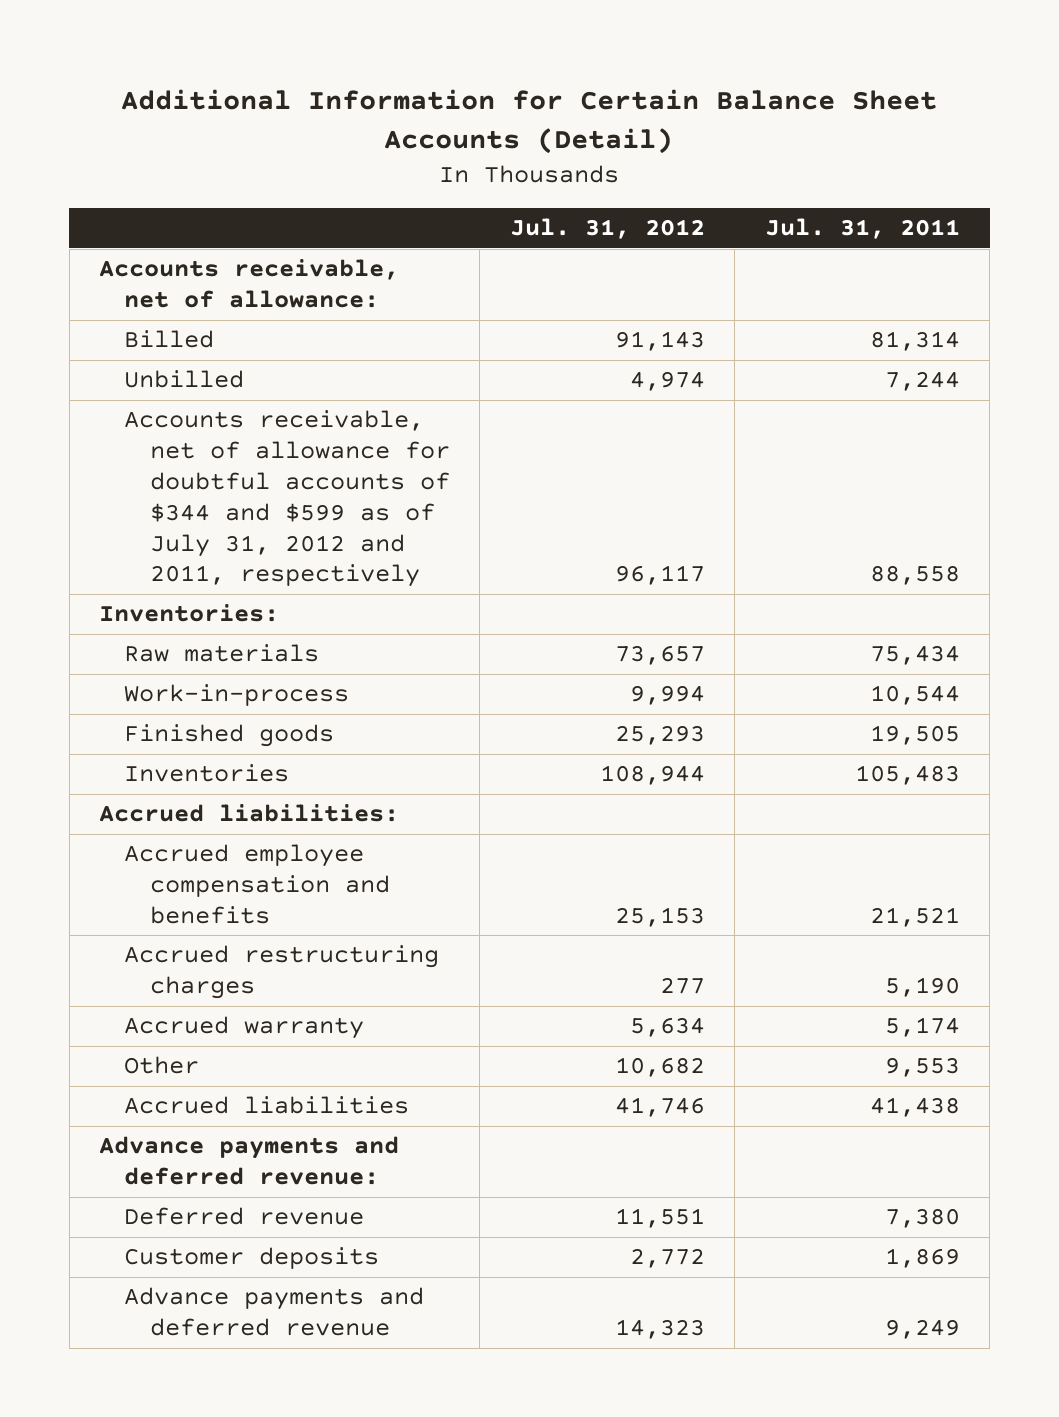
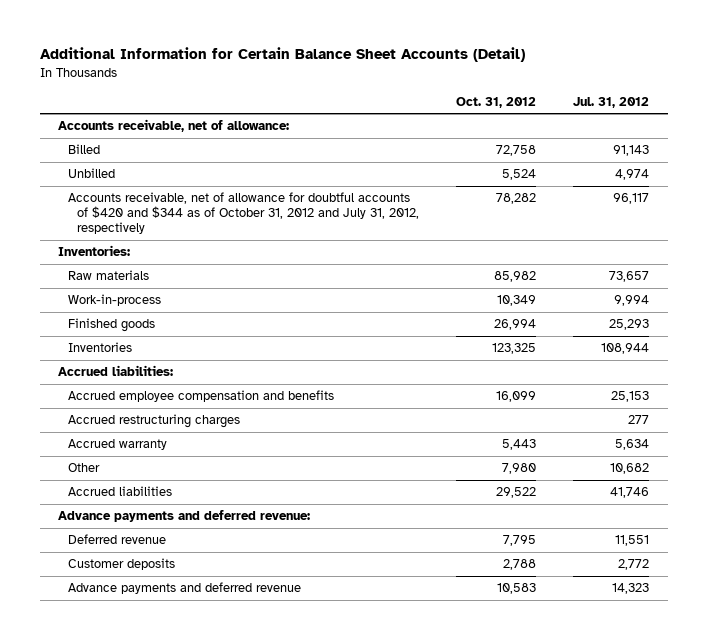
[764,218,960,240] Jul. 31, 2011 -> none
none -> [456,96,537,108] Oct. 31, 2012
[124,410,450,588] Accounts receivable, net of allowance for doubtful accounts of $344 and $599 as of July 31, 2012 and 2011, respectively -> [67,192,420,235] Accounts receivable, net of allowance for doubtful accounts of $420 and $344 as of October 31, 2012 and July 31, 2012, respectively

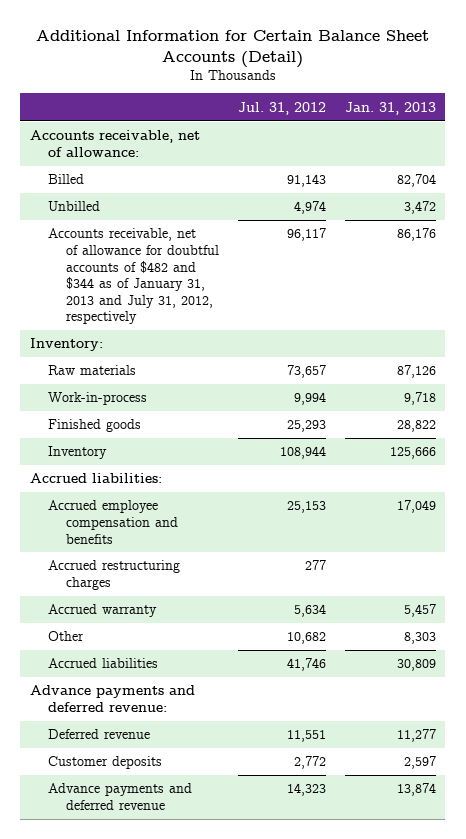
[456,96,537,108] Oct. 31, 2012 -> none
none -> [344,101,436,115] Jan. 31, 2013
[67,192,420,235] Accounts receivable, net of allowance for doubtful accounts of $420 and $344 as of October 31, 2012 and July 31, 2012, respectively -> [47,228,219,325] Accounts receivable, net of allowance for doubtful accounts of $482 and $344 as of January 31, 2013 and July 31, 2012, respectively
[58,245,131,257] Inventories: -> [29,338,103,352] Inventory:
[67,342,132,353] Inventories -> [47,446,107,460] Inventory

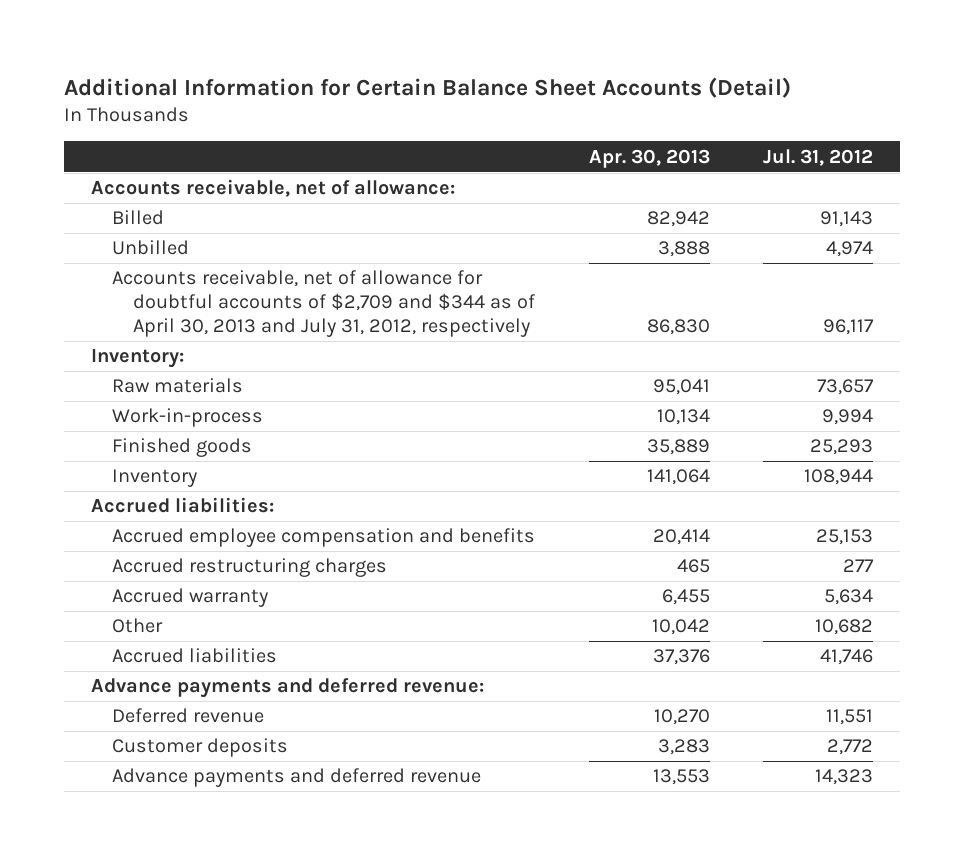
[344,101,436,115] Jan. 31, 2013 -> none
none -> [588,148,710,168] Apr. 30, 2013
[47,228,219,325] Accounts receivable, net of allowance for doubtful accounts of $482 and $344 as of January 31, 2013 and July 31, 2012, respectively -> [111,270,535,338] Accounts receivable, net of allowance for doubtful accounts of $2,709 and $344 as of April 30, 2013 and July 31, 2012, respectively

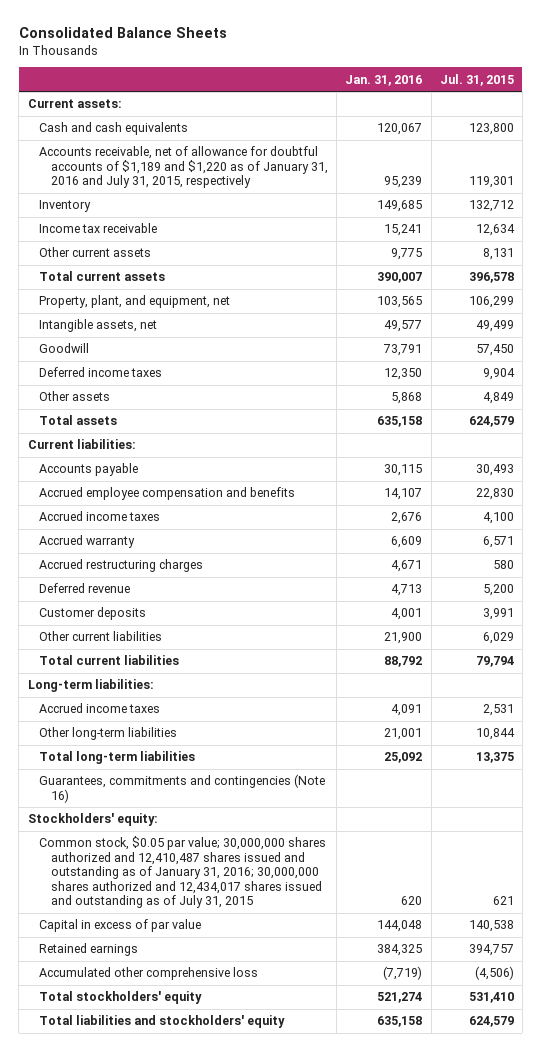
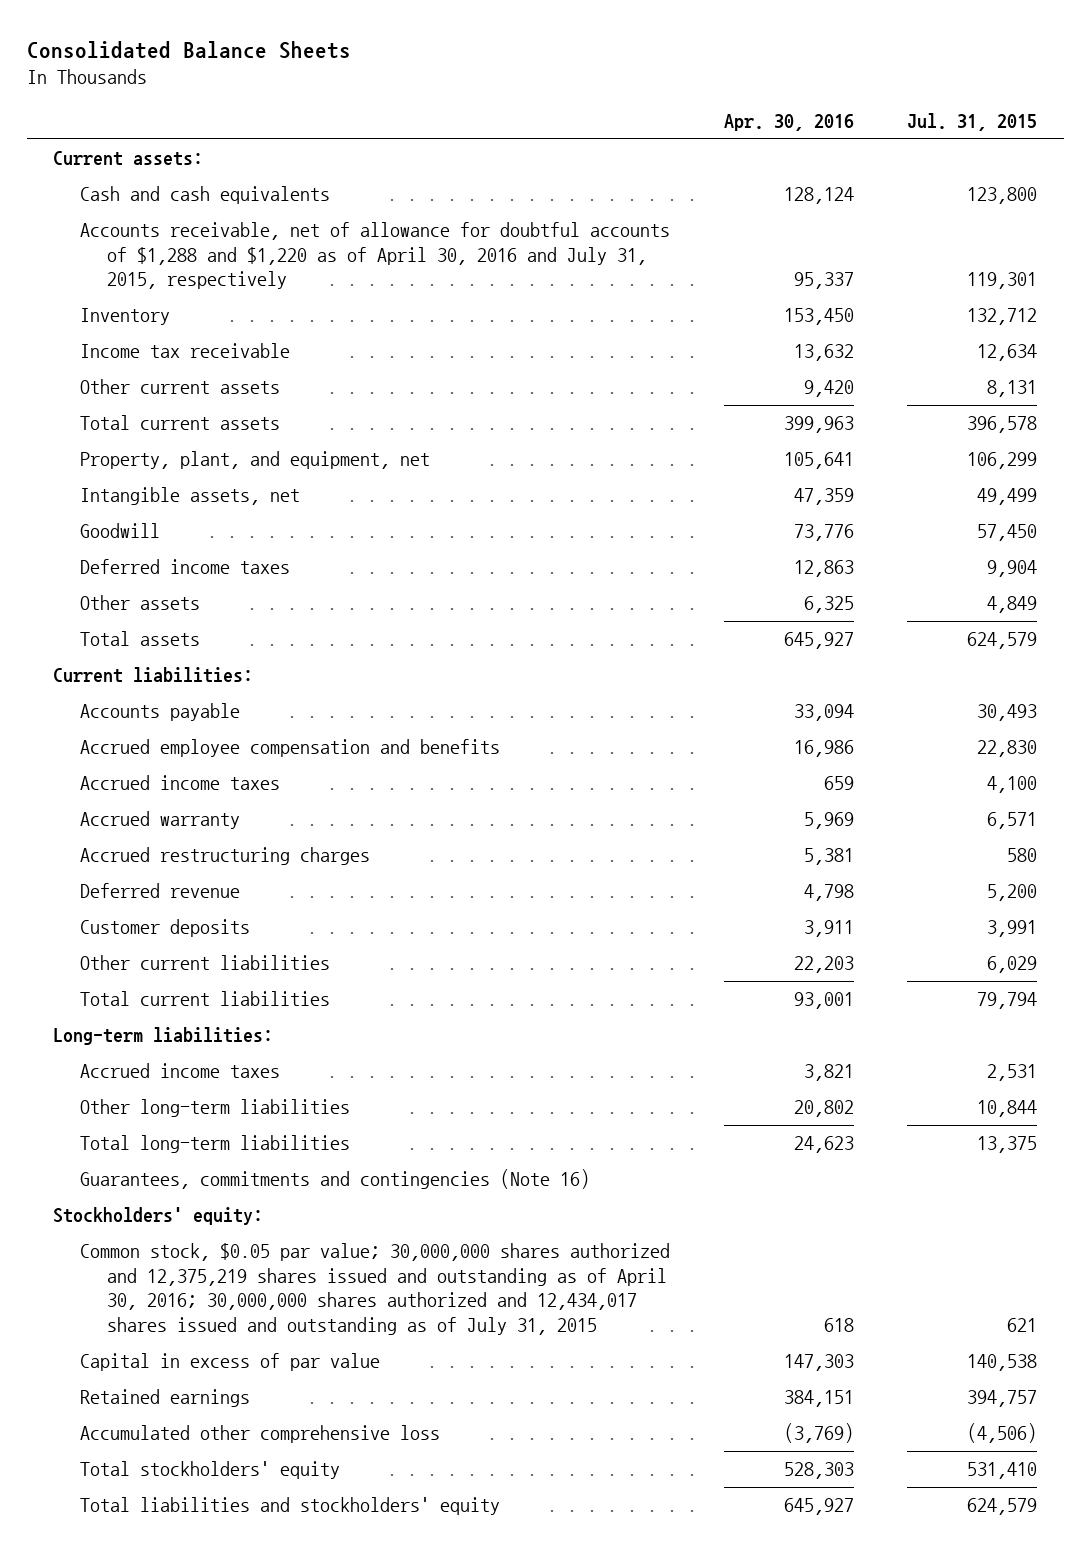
[345,74,423,86] Jan. 31, 2016 -> none
none -> [723,113,854,131] Apr. 30, 2016
[39,146,329,189] Accounts receivable, net of allowance for doubtful accounts of $1,189 and $1,220 as of January 31, 2016 and July 31, 2015, respectively -> [80,222,671,290] Accounts receivable, net of allowance for doubtful accounts of $1,288 and $1,220 as of April 30, 2016 and July 31, 2015, respectively
[39,836,327,909] Common stock, $0.05 par value; 30,000,000 shares authorized and 12,410,487 shares issued and outstanding as of January 31, 2016; 30,000,000 shares authorized and 12,434,017 shares issued and outstanding as of July 31, 2015 -> [80,1243,671,1335] Common stock, $0.05 par value; 30,000,000 shares authorized and 12,375,219 shares issued and outstanding as of April 30, 2016; 30,000,000 shares authorized and 12,434,017 shares issued and outstanding as of July 31, 2015

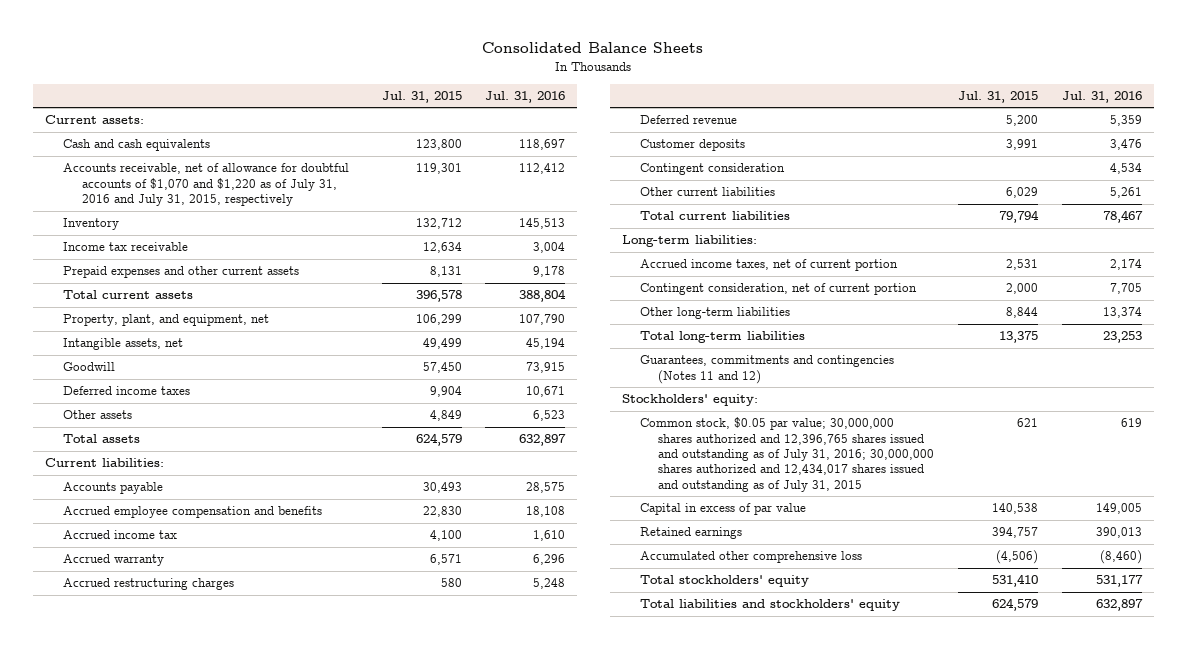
[723,113,854,131] Apr. 30, 2016 -> none
none -> [485,90,566,103] Jul. 31, 2016
[80,222,671,290] Accounts receivable, net of allowance for doubtful accounts of $1,288 and $1,220 as of April 30, 2016 and July 31, 2015, respectively -> [63,163,350,207] Accounts receivable, net of allowance for doubtful accounts of $1,070 and $1,220 as of July 31, 2016 and July 31, 2015, respectively
[80,379,281,395] Other current assets -> [63,266,300,279] Prepaid expenses and other current assets
[80,775,281,791] Accrued income taxes -> [63,530,178,540] Accrued income tax
none -> [639,163,785,176] Contingent consideration
[80,1063,281,1079] Accrued income taxes -> [639,259,898,272] Accrued income taxes, net of current portion
none -> [639,283,917,296] Contingent consideration, net of current portion
[976,1100,1037,1118] 10,844 -> [1005,307,1038,319] 8,844
[80,1169,591,1190] Guarantees, commitments and contingencies (Note 16) -> [639,355,894,384] Guarantees, commitments and contingencies (Notes 11 and 12)
[80,1243,671,1335] Common stock, $0.05 par value; 30,000,000 shares authorized and 12,375,219 shares issued and outstanding as of April 30, 2016; 30,000,000 shares authorized and 12,434,017 shares issued and outstanding as of July 31, 2015 -> [639,417,935,492] Common stock, $0.05 par value; 30,000,000 shares authorized and 12,396,765 shares issued and outstanding as of July 31, 2016; 30,000,000 shares authorized and 12,434,017 shares issued and outstanding as of July 31, 2015

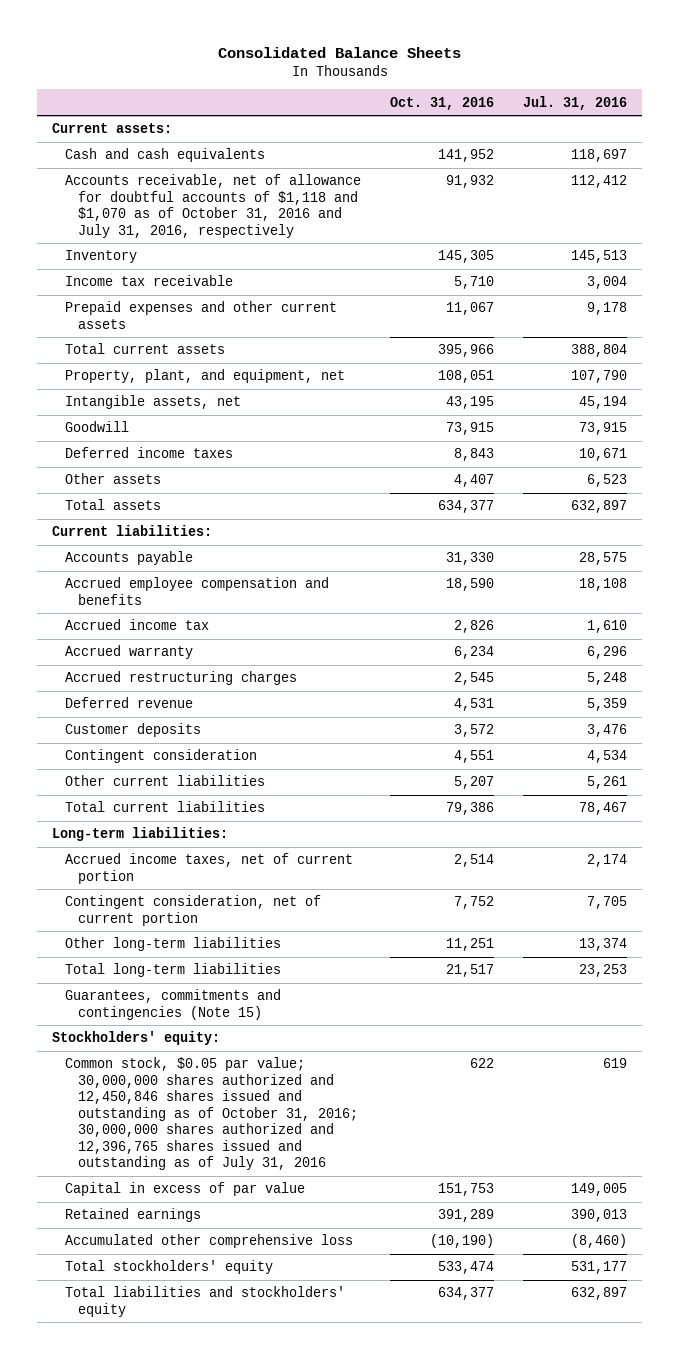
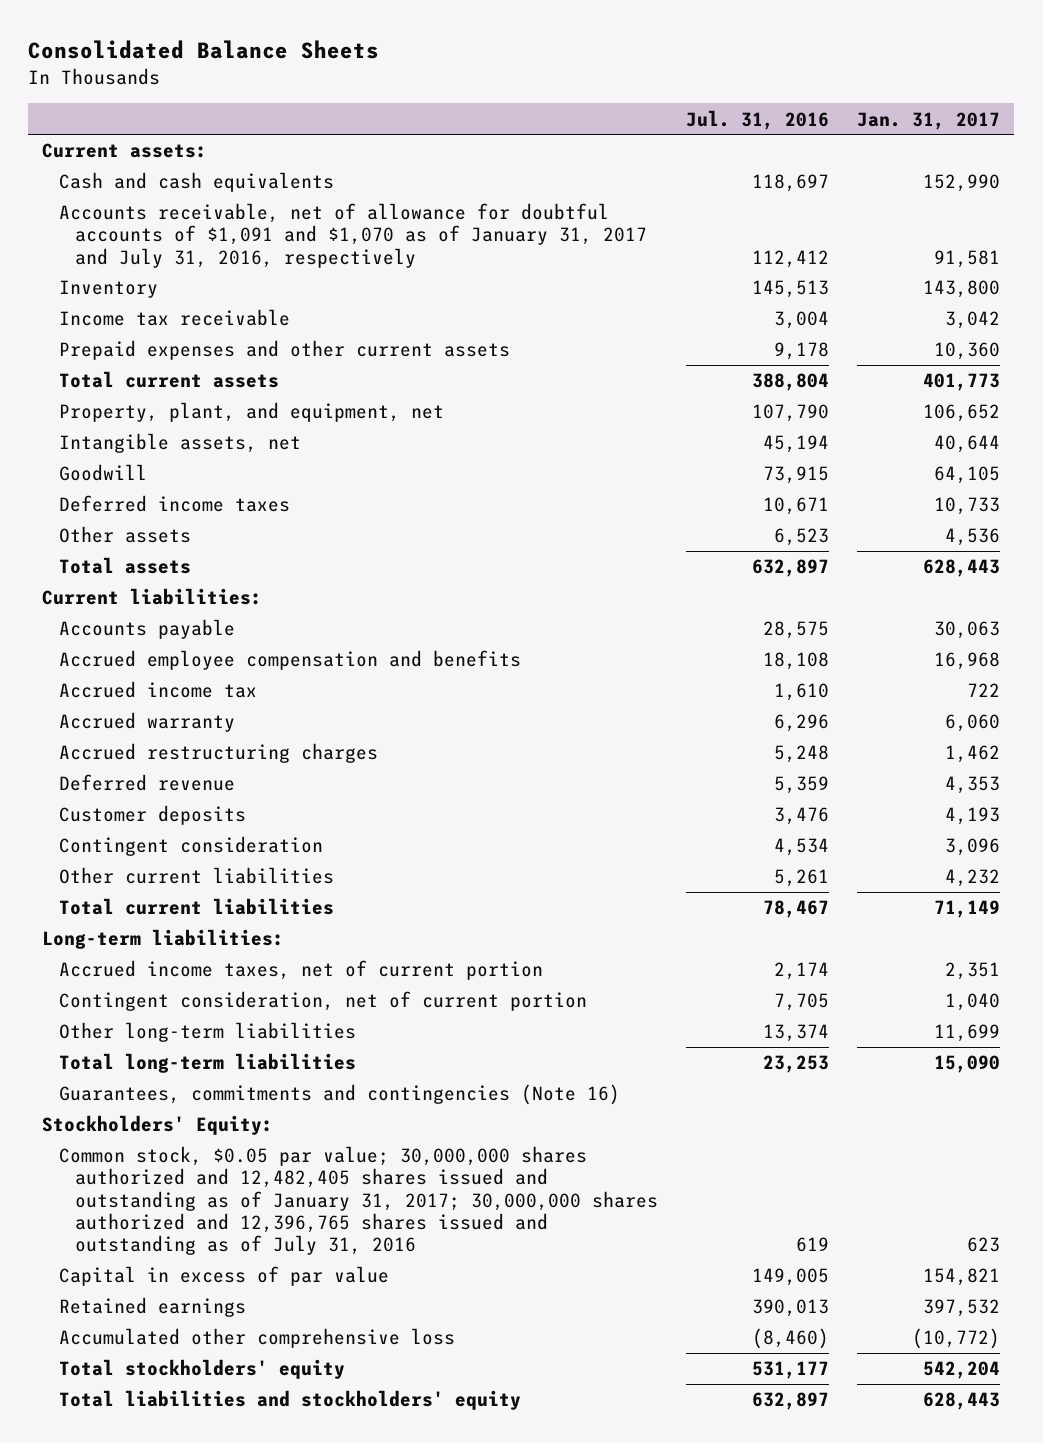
[390,96,495,110] Oct. 31, 2016 -> none
none -> [857,111,1001,130] Jan. 31, 2017
[64,174,361,238] Accounts receivable, net of allowance for doubtful accounts of $1,118 and $1,070 as of October 31, 2016 and July 31, 2016, respectively -> [58,203,647,268] Accounts receivable, net of allowance for doubtful accounts of $1,091 and $1,070 as of January 31, 2017 and July 31, 2016, respectively
[64,989,281,1020] Guarantees, commitments and contingencies (Note 15) -> [58,1084,620,1106] Guarantees, commitments and contingencies (Note 16)
[51,1031,220,1046] Stockholders' equity: -> [42,1115,274,1136] Stockholders' Equity:
[64,1057,358,1170] Common stock, $0.05 par value; 30,000,000 shares authorized and 12,450,846 shares issued and outstanding as of October 31, 2016; 30,000,000 shares authorized and 12,396,765 shares issued and outstanding as of July 31, 2016 -> [58,1146,658,1255] Common stock, $0.05 par value; 30,000,000 shares authorized and 12,482,405 shares issued and outstanding as of January 31, 2017; 30,000,000 shares authorized and 12,396,765 shares issued and outstanding as of July 31, 2016

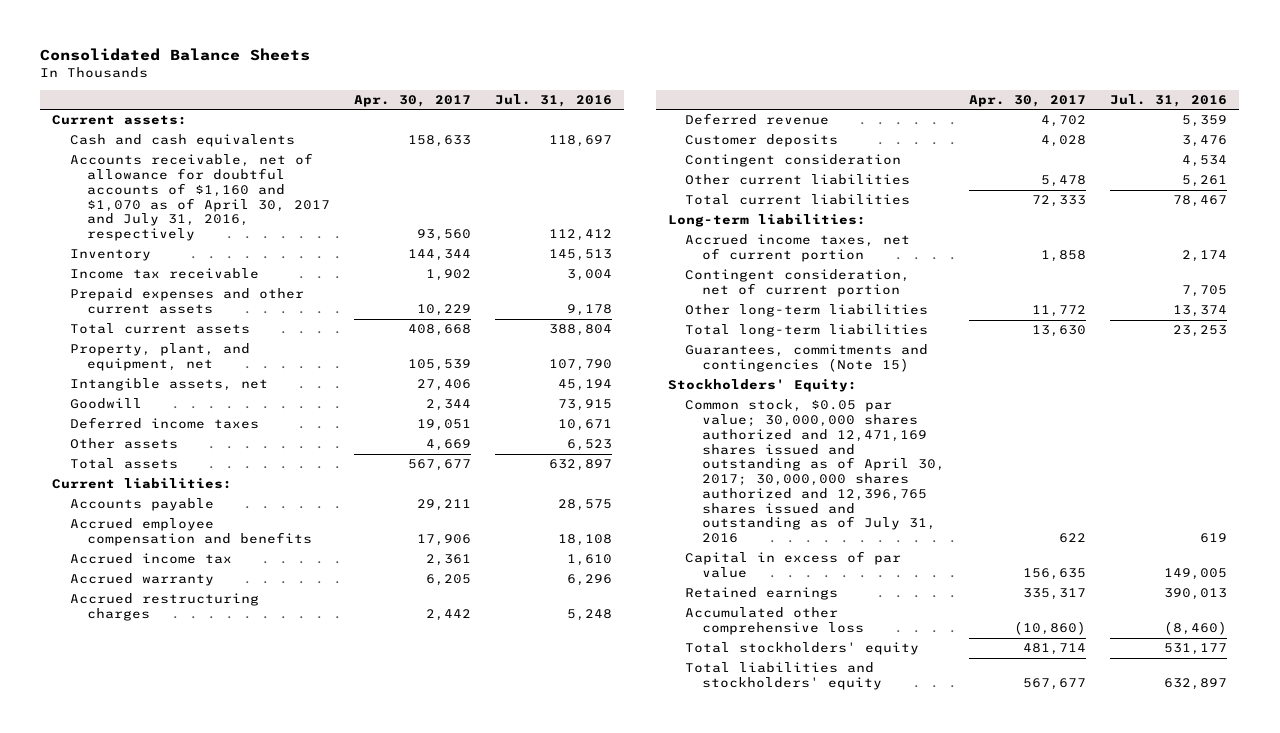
[857,111,1001,130] Jan. 31, 2017 -> none
none -> [354,94,472,107] Apr. 30, 2017
[58,203,647,268] Accounts receivable, net of allowance for doubtful accounts of $1,091 and $1,070 as of January 31, 2017 and July 31, 2016, respectively -> [69,153,331,242] Accounts receivable, net of allowance for doubtful accounts of $1,160 and $1,070 as of April 30, 2017 and July 31, 2016, respectively
[58,1084,620,1106] Guarantees, commitments and contingencies (Note 16) -> [684,344,928,373] Guarantees, commitments and contingencies (Note 15)
[58,1146,658,1255] Common stock, $0.05 par value; 30,000,000 shares authorized and 12,482,405 shares issued and outstanding as of January 31, 2017; 30,000,000 shares authorized and 12,396,765 shares issued and outstanding as of July 31, 2016 -> [684,399,946,544] Common stock, $0.05 par value; 30,000,000 shares authorized and 12,471,169 shares issued and outstanding as of April 30, 2017; 30,000,000 shares authorized and 12,396,765 shares issued and outstanding as of July 31, 2016

